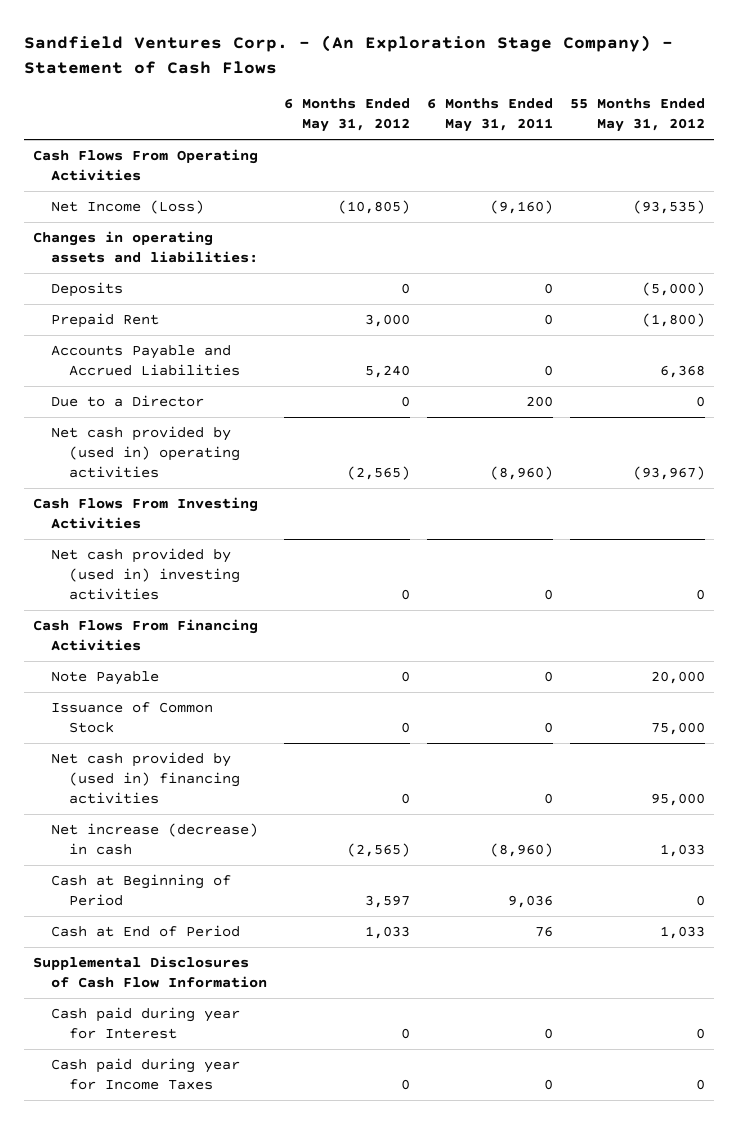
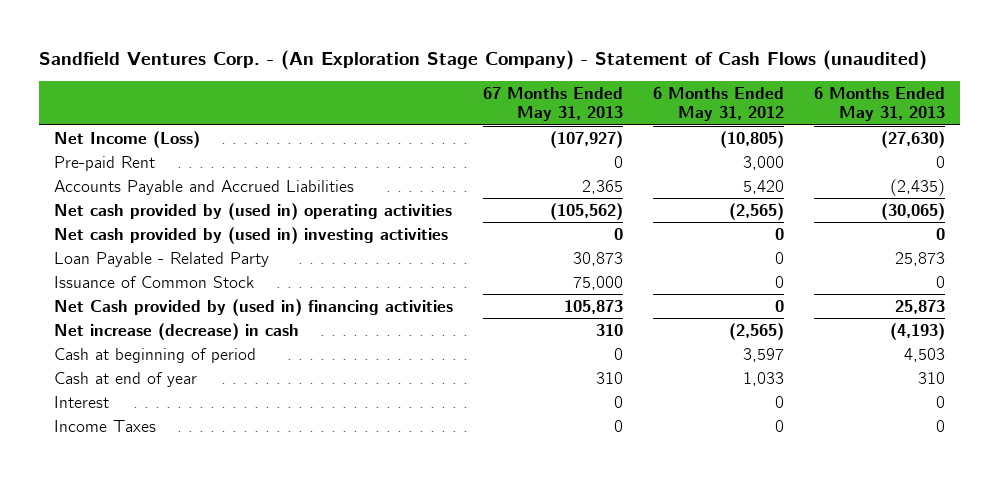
[24,35,674,74] Sandfield Ventures Corp. - (An Exploration Stage Company) - Statement of Cash Flows -> [39,49,928,70] Sandfield Ventures Corp. - (An Exploration Stage Company) - Statement of Cash Flows (unaudited)
[427,98,554,133] 6 Months Ended May 31, 2011 -> none
[570,98,706,133] 55 Months Ended May 31, 2012 -> none
none -> [483,86,624,122] 67 Months Ended May 31, 2013
none -> [814,86,946,122] 6 Months Ended May 31, 2013
[32,149,258,182] Cash Flows From Operating Activities -> none
[32,231,259,264] Changes in operating assets and liabilities: -> none
[51,282,124,298] Deposits -> none
[51,395,205,408] Due to a Director -> none
[51,313,160,329] Prepaid Rent -> [54,155,156,171] Pre-paid Rent
[365,365,411,379] 5,240 -> [743,179,785,194] 5,420
[32,497,258,530] Cash Flows From Investing Activities -> none
[32,619,258,652] Cash Flows From Financing Activities -> none
[51,671,160,686] Note Payable -> none
none -> [54,251,270,267] Loan Payable - Related Party
[51,752,241,805] Net cash provided by (used in) financing activities -> [54,298,454,316] Net Cash provided by (used in) financing activities
[32,956,268,989] Supplemental Disclosures of Cash Flow Information -> none
[51,874,232,907] Cash at Beginning of Period -> [54,347,257,363] Cash at beginning of period
[51,925,241,938] Cash at End of Period -> [54,371,198,387] Cash at end of year
[51,1007,241,1040] Cash paid during year for Interest -> [54,395,110,408] Interest
[51,1058,241,1091] Cash paid during year for Income Taxes -> [54,419,157,432] Income Taxes

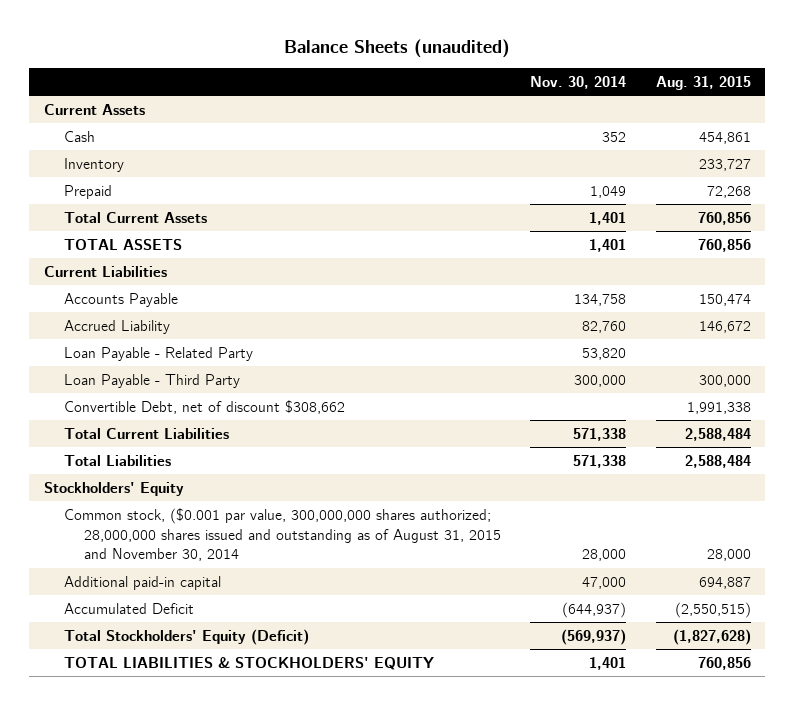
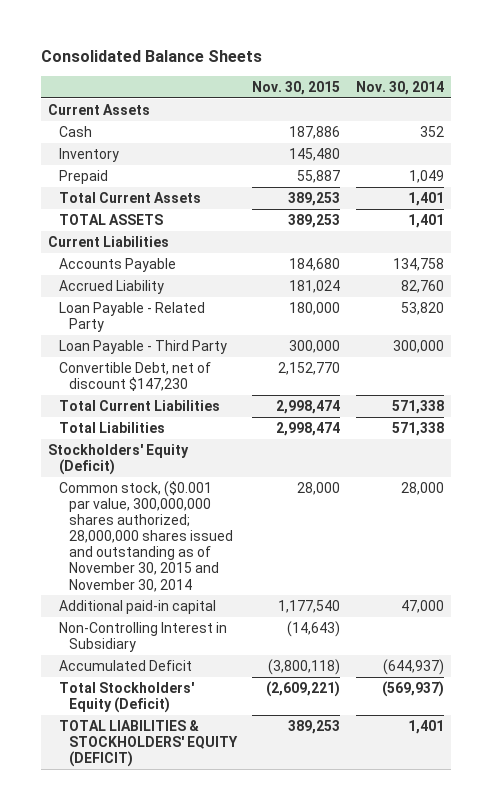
[284,38,511,58] Balance Sheets (unaudited) -> [40,50,262,63] Consolidated Balance Sheets
[655,75,751,90] Aug. 31, 2015 -> none
none -> [252,80,341,95] Nov. 30, 2015
[63,399,345,414] Convertible Debt, net of discount $308,662 -> [58,361,211,391] Convertible Debt, net of discount $147,230
[43,481,184,496] Stockholders' Equity -> [48,443,190,475] Stockholders' Equity (Deficit)
[63,507,501,562] Common stock, ($0.001 par value, 300,000,000 shares authorized; 28,000,000 shares issued and outstanding as of August 31, 2015 and November 30, 2014 -> [58,480,233,592] Common stock, ($0.001 par value, 300,000,000 shares authorized; 28,000,000 shares issued and outstanding as of November 30, 2015 and November 30, 2014
none -> [58,621,227,652] Non-Controlling Interest in Subsidiary
[63,656,434,670] TOTAL LIABILITIES & STOCKHOLDERS' EQUITY -> [58,719,238,767] TOTAL LIABILITIES & STOCKHOLDERS' EQUITY (DEFICIT)

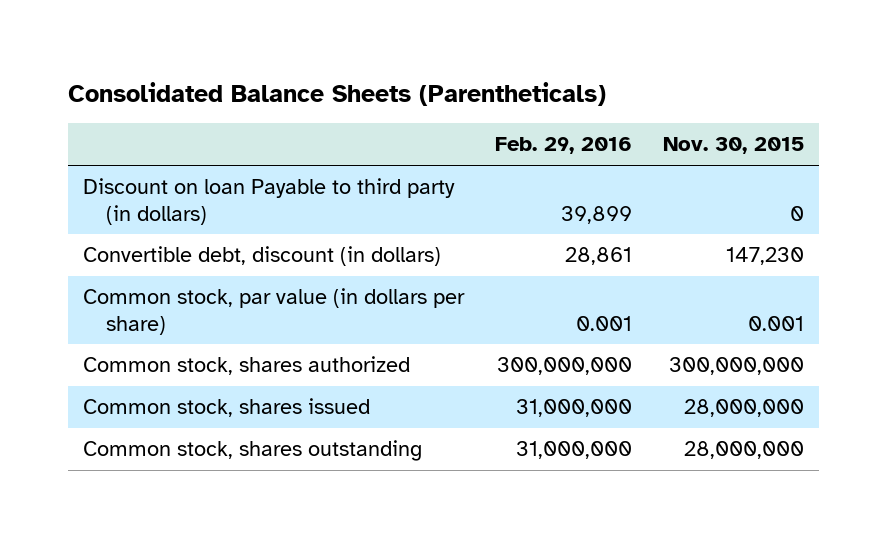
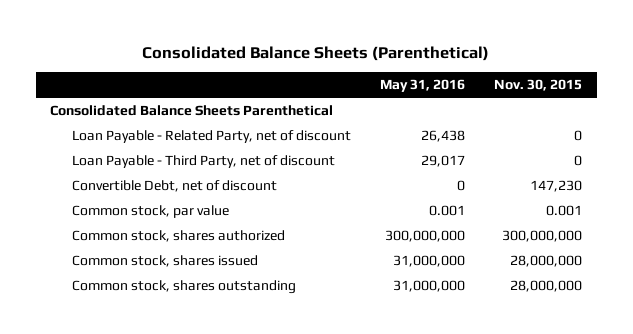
[68,81,607,106] Consolidated Balance Sheets (Parentheticals) -> [142,45,490,61] Consolidated Balance Sheets (Parenthetical)
[494,137,632,155] Feb. 29, 2016 -> none
none -> [380,79,466,93] May 31, 2016
[83,178,456,225] Discount on loan Payable to third party (in dollars) -> none
none -> [50,105,334,117] Consolidated Balance Sheets Parenthetical
none -> [72,130,352,144] Loan Payable - Related Party, net of discount
none -> [72,155,336,169] Loan Payable - Third Party, net of discount
[83,246,442,267] Convertible debt, discount (in dollars) -> [72,180,278,193] Convertible Debt, net of discount
[83,288,466,335] Common stock, par value (in dollars per share) -> [72,205,230,219] Common stock, par value

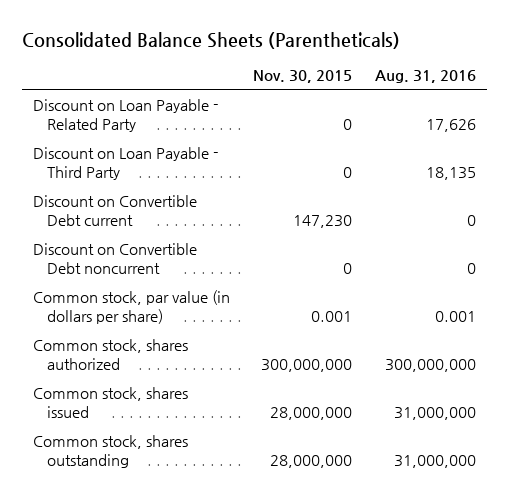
[142,45,490,61] Consolidated Balance Sheets (Parenthetical) -> [22,31,401,49] Consolidated Balance Sheets (Parentheticals)
[380,79,466,93] May 31, 2016 -> none
none -> [374,70,476,84] Aug. 31, 2016
[50,105,334,117] Consolidated Balance Sheets Parenthetical -> none
[72,130,352,144] Loan Payable - Related Party, net of discount -> [33,98,219,132] Discount on Loan Payable - Related Party
[72,155,336,169] Loan Payable - Third Party, net of discount -> [33,146,219,180] Discount on Loan Payable - Third Party
[72,180,278,193] Convertible Debt, net of discount -> [33,194,198,226] Discount on Convertible Debt current
none -> [33,242,198,274] Discount on Convertible Debt noncurrent
[72,205,230,219] Common stock, par value -> [33,289,231,324] Common stock, par value (in dollars per share)

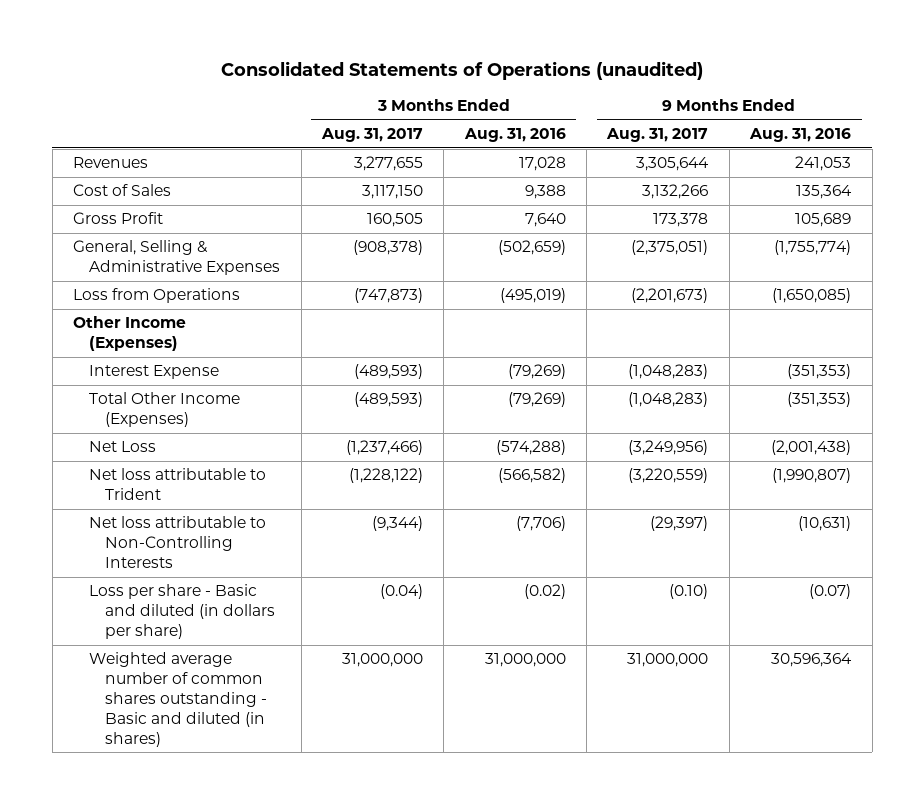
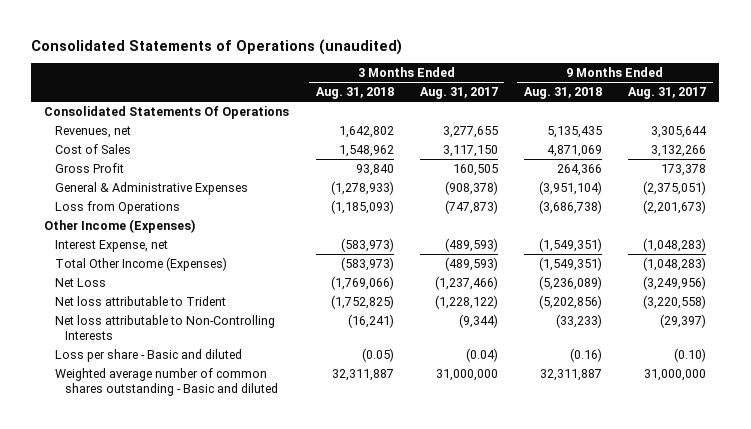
[463,128,566,143] Aug. 31, 2016 -> none
[749,128,852,143] Aug. 31, 2016 -> none
none -> [315,87,394,100] Aug. 31, 2018
none -> [524,87,603,100] Aug. 31, 2018
none -> [44,105,290,119] Consolidated Statements Of Operations
[73,157,149,169] Revenues -> [54,125,131,138] Revenues, net
[73,240,281,276] General, Selling & Administrative Expenses -> [54,181,248,195] General & Administrative Expenses
[89,365,220,380] Interest Expense -> [54,239,168,252] Interest Expense, net
[628,468,709,484] (3,220,559) -> [643,294,707,309] (3,220,558)
[89,584,276,640] Loss per share - Basic and diluted (in dollars per share) -> [54,348,242,362] Loss per share - Basic and diluted
[89,652,268,747] Weighted average number of common shares outstanding - Basic and diluted (in shares) -> [54,367,278,396] Weighted average number of common shares outstanding - Basic and diluted

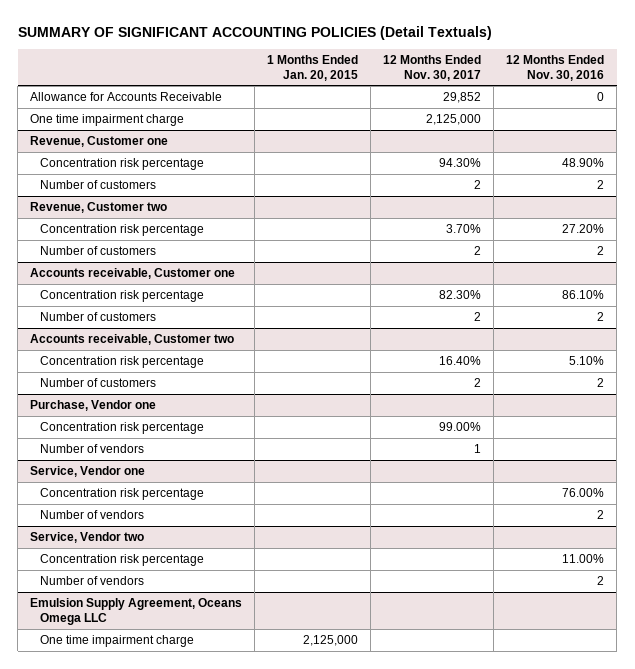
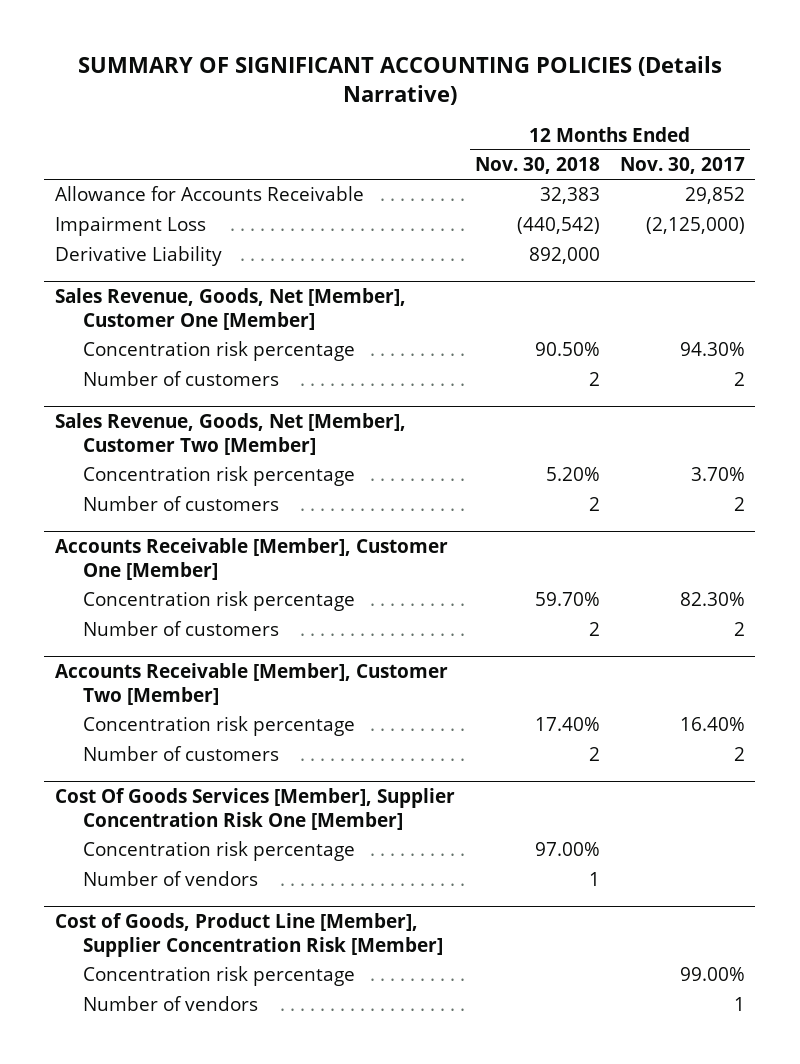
[17,25,492,40] SUMMARY OF SIGNIFICANT ACCOUNTING POLICIES (Detail Textuals) -> [77,56,722,105] SUMMARY OF SIGNIFICANT ACCOUNTING POLICIES (Details Narrative)
[267,55,359,81] 1 Months Ended Jan. 20, 2015 -> none
[506,55,605,81] 12 Months Ended Nov. 30, 2016 -> none
none -> [474,157,600,175] Nov. 30, 2018
[30,114,185,127] One time impairment charge -> none
[30,136,169,148] Revenue, Customer one -> none
none -> [54,216,206,237] Impairment Loss
none -> [54,246,222,267] Derivative Liability
none -> [54,288,406,330] Sales Revenue, Goods, Net [Member], Customer One [Member]
[30,202,168,214] Revenue, Customer two -> none
none -> [54,413,406,455] Sales Revenue, Goods, Net [Member], Customer Two [Member]
[30,268,236,280] Accounts receivable, Customer one -> [54,538,448,580] Accounts Receivable [Member], Customer One [Member]
[30,334,235,346] Accounts receivable, Customer two -> [54,663,448,705] Accounts Receivable [Member], Customer Two [Member]
[30,400,157,412] Purchase, Vendor one -> none
[39,422,204,435] Concentration risk percentage -> none
[39,444,144,454] Number of vendors -> none
[30,466,146,478] Service, Vendor one -> none
[39,488,204,501] Concentration risk percentage -> none
[39,510,144,520] Number of vendors -> none
[30,532,145,544] Service, Vendor two -> none
none -> [54,788,455,830] Cost Of Goods Services [Member], Supplier Concentration Risk One [Member]
[30,598,243,625] Emulsion Supply Agreement, Oceans Omega LLC -> none
[39,635,194,648] One time impairment charge -> none
none -> [54,913,443,957] Cost of Goods, Product Line [Member], Supplier Concentration Risk [Member]
none -> [82,966,355,987] Concentration risk percentage
none -> [82,996,258,1012] Number of vendors

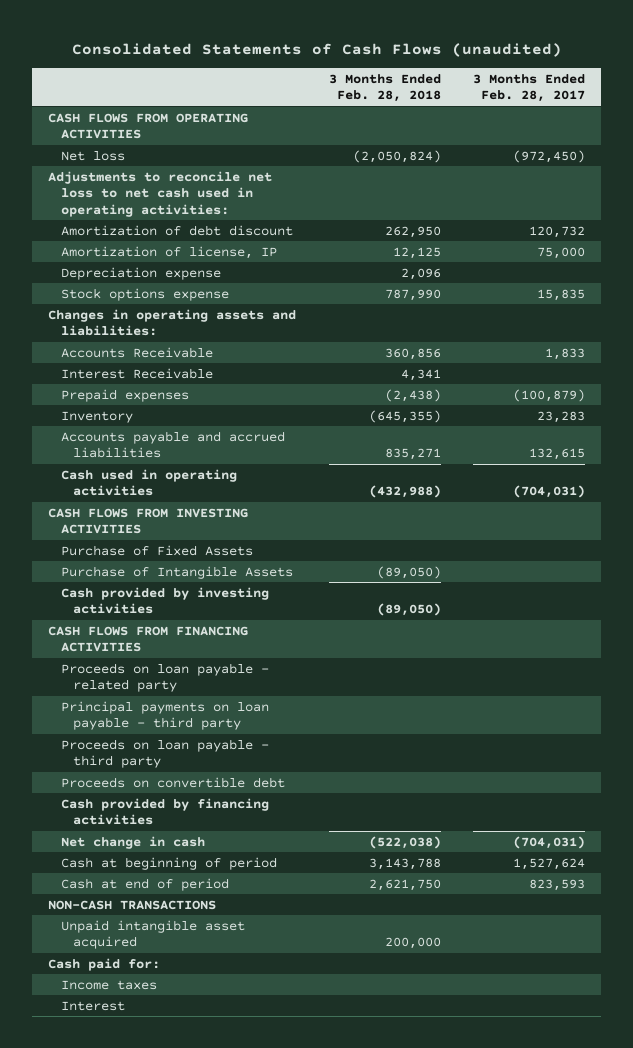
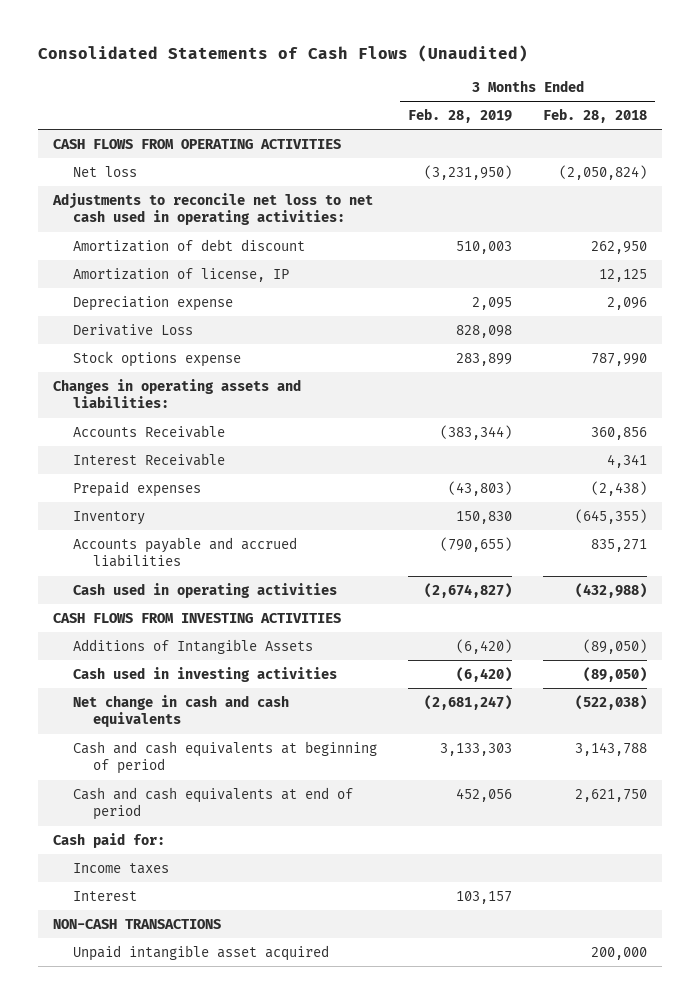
[71,43,562,58] Consolidated Statements of Cash Flows (unaudited) -> [37,45,528,63] Consolidated Statements of Cash Flows (Unaudited)
[472,73,585,103] 3 Months Ended Feb. 28, 2017 -> none
none -> [408,107,513,123] Feb. 28, 2019
none -> [73,323,194,336] Derivative Loss
[60,544,253,556] Purchase of Fixed Assets -> none
[48,625,249,653] CASH FLOWS FROM FINANCING ACTIVITIES -> none
[60,662,269,693] Proceeds on loan payable - related party -> none
[60,700,269,731] Principal payments on loan payable - third party -> none
[60,738,269,769] Proceeds on loan payable - third party -> none
[60,776,285,788] Proceeds on convertible debt -> none
[60,797,269,826] Cash provided by financing activities -> none
[60,565,293,579] Purchase of Intangible Assets -> [73,638,314,654] Additions of Intangible Assets
[60,586,269,615] Cash provided by investing activities -> [73,666,338,682] Cash used in investing activities
[60,835,205,849] Net change in cash -> [73,694,290,728] Net change in cash and cash equivalents
[60,856,277,870] Cash at beginning of period -> [73,740,378,775] Cash and cash equivalents at beginning of period
[60,877,229,891] Cash at end of period -> [73,786,354,821] Cash and cash equivalents at end of period
[48,899,217,910] NON-CASH TRANSACTIONS -> [53,918,222,929] NON-CASH TRANSACTIONS
[60,919,245,950] Unpaid intangible asset acquired -> [73,944,330,961] Unpaid intangible asset acquired

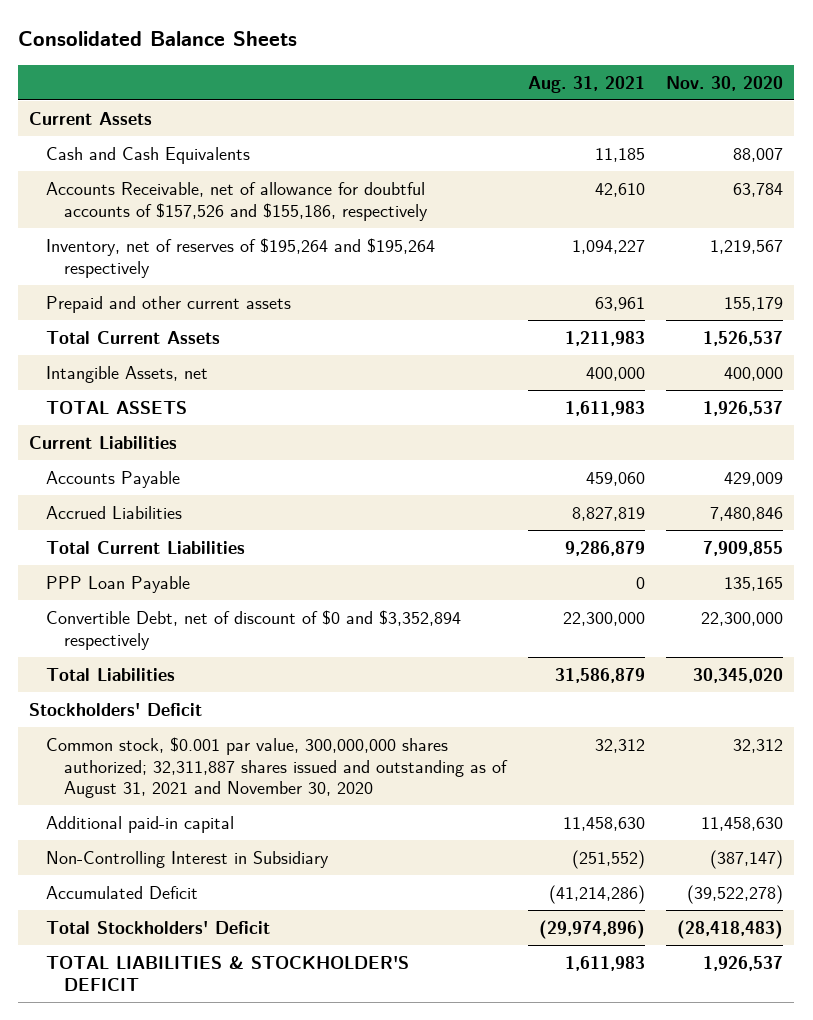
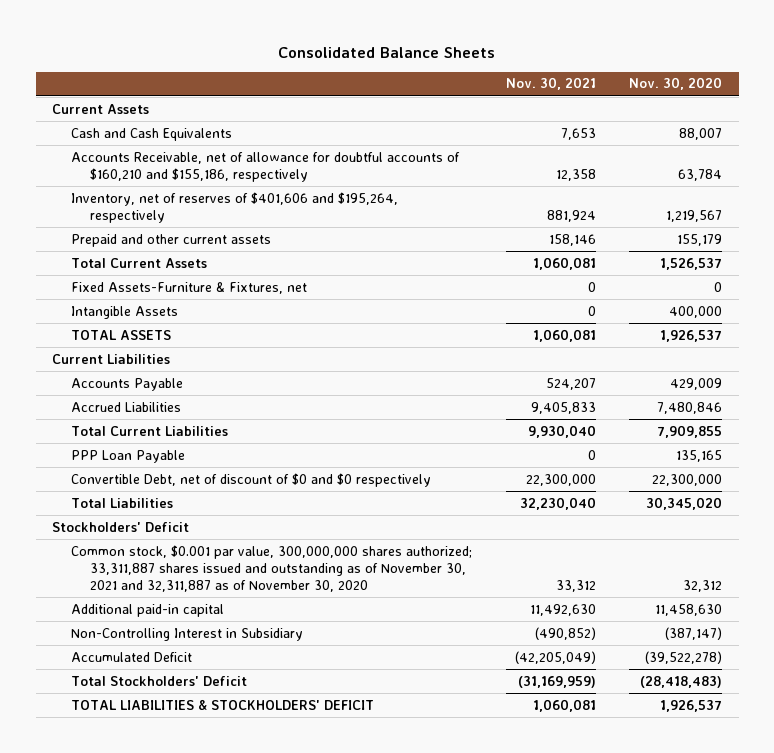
[527,75,645,93] Aug. 31, 2021 -> none
none -> [505,77,596,91] Nov. 30, 2021
[46,181,428,221] Accounts Receivable, net of allowance for doubtful accounts of $157,526 and $155,186, respectively -> [71,151,461,182] Accounts Receivable, net of allowance for doubtful accounts of $160,210 and $155,186, respectively
[46,237,436,278] Inventory, net of reserves of $195,264 and $195,264 respectively -> [71,191,399,223] Inventory, net of reserves of $401,606 and $195,264, respectively
none -> [71,281,308,294] Fixed Assets-Furniture & Fixtures, net
[46,365,209,383] Intangible Assets, net -> [71,305,179,319] Intangible Assets
[46,609,462,650] Convertible Debt, net of discount of $0 and $3,352,894 respectively -> [71,472,432,487] Convertible Debt, net of discount of $0 and $0 respectively
[46,736,508,799] Common stock, $0.001 par value, 300,000,000 shares authorized; 32,311,887 shares issued and outstanding as of August 31, 2021 and November 30, 2020 -> [71,544,473,592] Common stock, $0.001 par value, 300,000,000 shares authorized; 33,311,887 shares issued and outstanding as of November 30, 2021 and 32,311,887 as of November 30, 2020
[46,955,410,991] TOTAL LIABILITIES & STOCKHOLDER'S DEFICIT -> [71,698,375,710] TOTAL LIABILITIES & STOCKHOLDERS' DEFICIT

